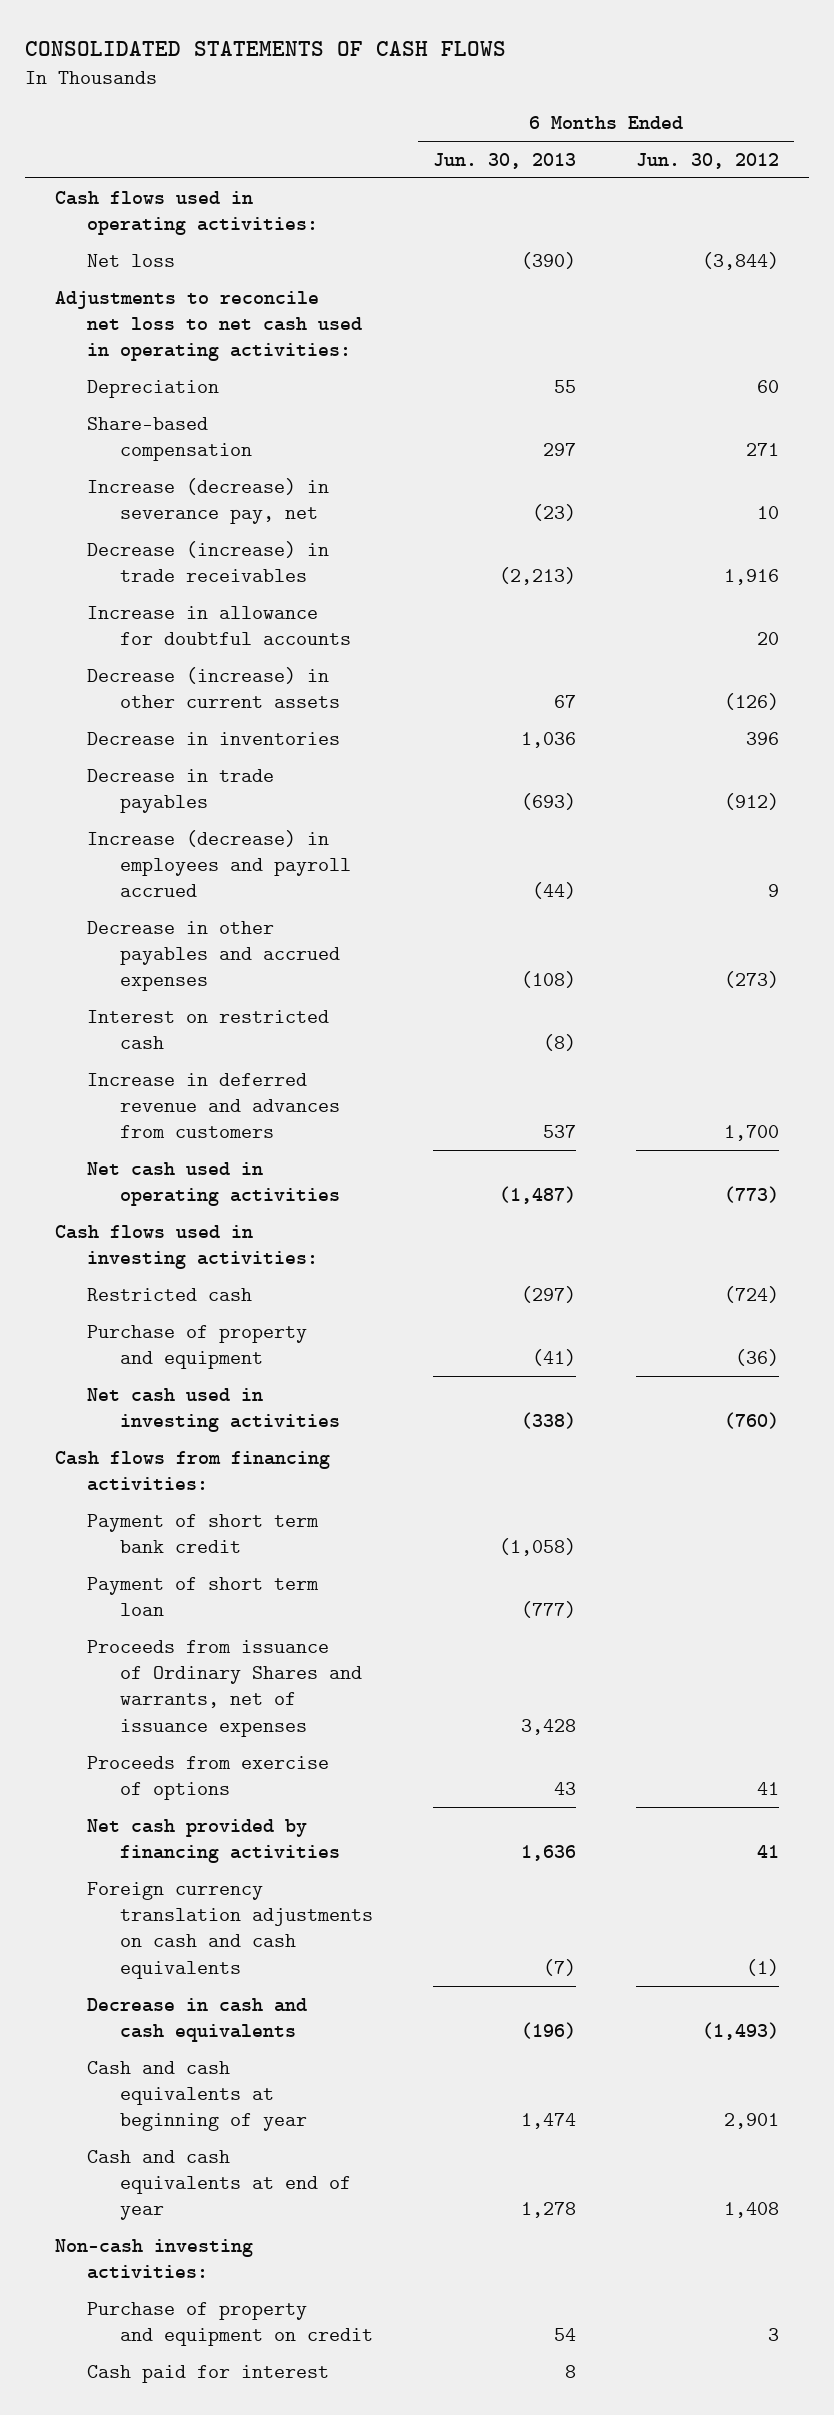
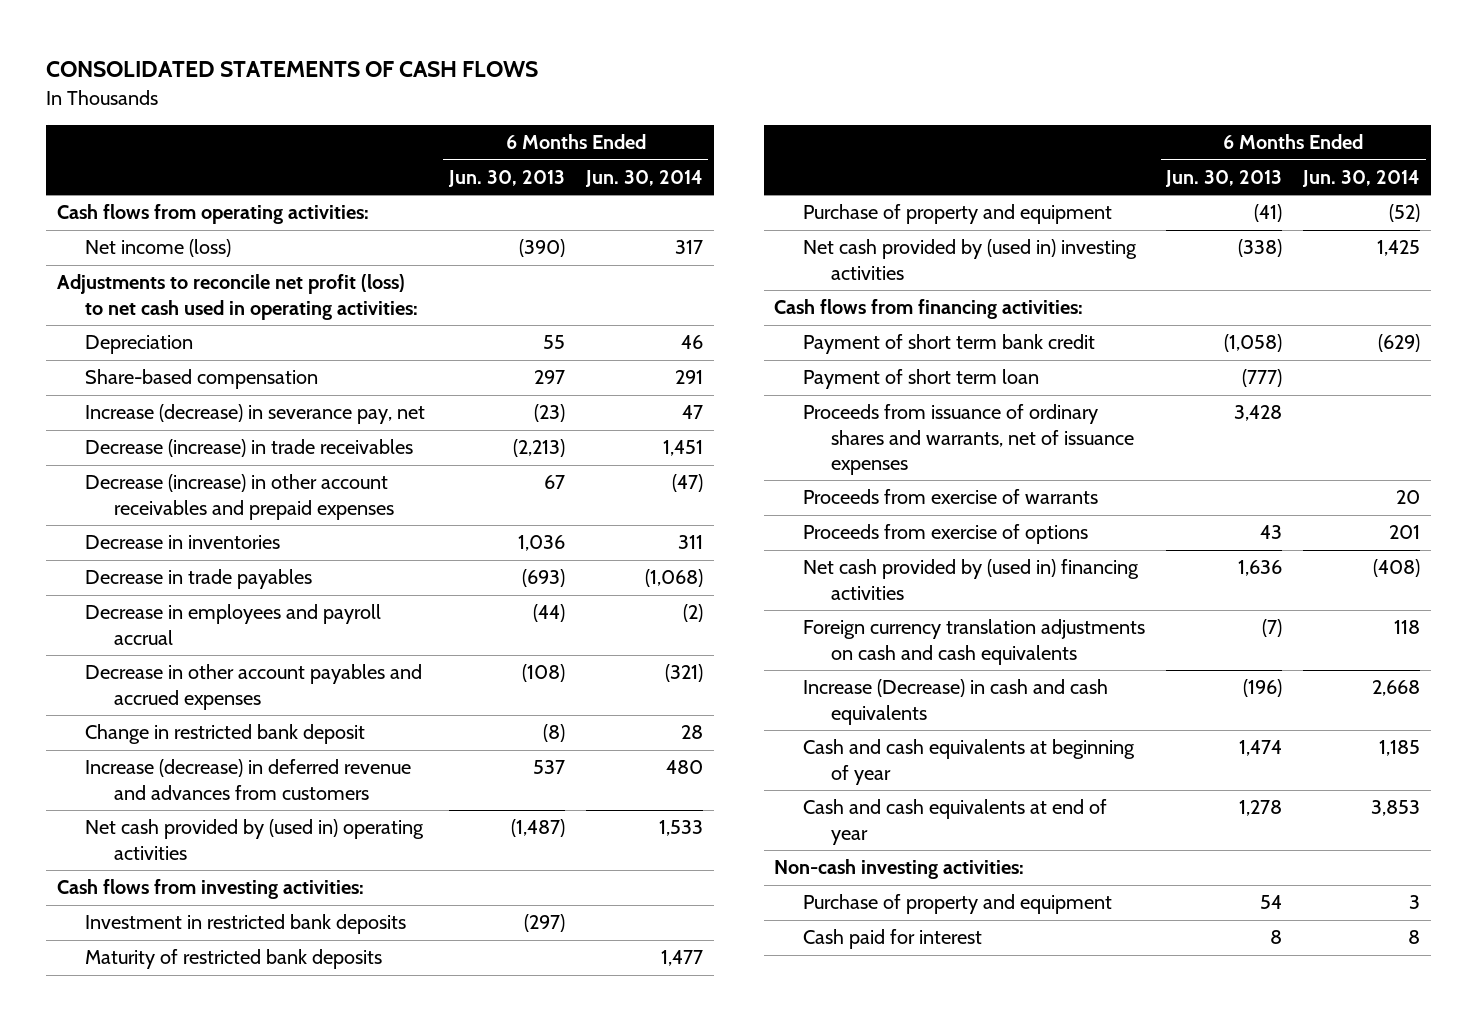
[636,152,780,169] Jun. 30, 2012 -> none
none -> [584,169,703,187] Jun. 30, 2014
[54,190,319,235] Cash flows used in operating activities: -> [56,204,369,225] Cash flows from operating activities:
[87,253,176,267] Net loss -> [85,239,232,258] Net income (loss)
[54,290,363,362] Adjustments to reconcile net loss to net cash used in operating activities: -> [56,274,419,320] Adjustments to reconcile net profit (loss) to net cash used in operating activities:
[87,605,352,645] Increase in allowance for doubtful accounts -> none
[87,666,341,708] Decrease (increase) in other current assets -> [85,474,394,520] Decrease (increase) in other account receivables and prepaid expenses
[87,829,352,898] Increase (decrease) in employees and payroll accrued -> [85,604,382,645] Decrease in employees and payroll accrual
[87,920,341,992] Decrease in other payables and accrued expenses -> [85,664,423,710] Decrease in other account payables and accrued expenses
[87,1009,330,1049] Interest on restricted cash -> [85,724,366,745] Change in restricted bank deposit
[87,1072,341,1139] Increase in deferred revenue and advances from customers -> [85,759,412,800] Increase (decrease) in deferred revenue and advances from customers
[87,1161,341,1206] Net cash used in operating activities -> [85,819,425,860] Net cash provided by (used in) operating activities
[54,1224,319,1269] Cash flows used in investing activities: -> [56,879,364,900] Cash flows from investing activities:
[87,1287,253,1301] Restricted cash -> [85,914,407,935] Investment in restricted bank deposits
none -> [85,949,383,970] Maturity of restricted bank deposits
[87,1387,341,1432] Net cash used in investing activities -> [802,239,1137,280] Net cash provided by (used in) investing activities
[87,1639,363,1737] Proceeds from issuance of Ordinary Shares and warrants, net of issuance expenses -> [802,404,1135,475] Proceeds from issuance of ordinary shares and warrants, net of issuance expenses
none -> [802,489,1098,505] Proceeds from exercise of warrants
[87,1818,341,1863] Net cash provided by financing activities -> [802,559,1139,600] Net cash provided by (used in) financing activities
[87,1997,308,2042] Decrease in cash and cash equivalents -> [802,679,1108,725] Increase (Decrease) in cash and cash equivalents
[87,2301,374,2346] Purchase of property and equipment on credit -> [802,894,1112,915] Purchase of property and equipment

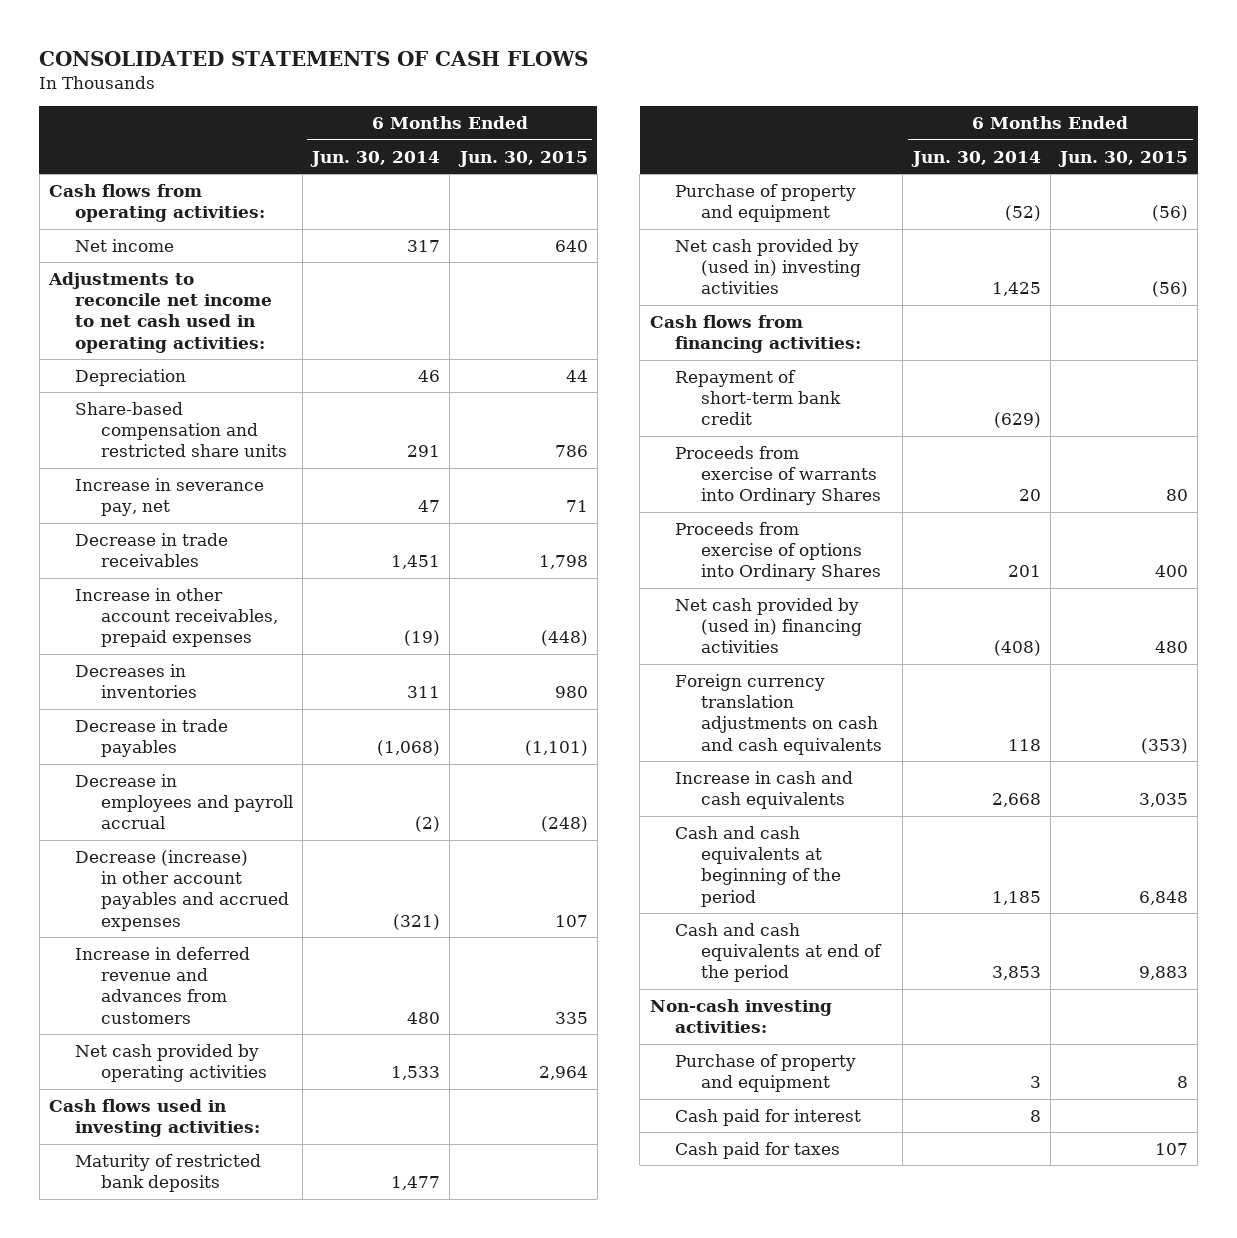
[447,169,565,187] Jun. 30, 2013 -> none
none -> [457,150,588,167] Jun. 30, 2015
[85,239,232,258] Net income (loss) -> [74,238,174,252] Net income
[56,274,419,320] Adjustments to reconcile net profit (loss) to net cash used in operating activities: -> [48,271,272,353] Adjustments to reconcile net income to net cash used in operating activities:
[85,369,319,390] Share-based compensation -> [74,401,287,458] Share-based compensation and restricted share units
[85,404,426,425] Increase (decrease) in severance pay, net -> [74,477,264,517] Increase in severance pay, net
[85,439,414,458] Decrease (increase) in trade receivables -> [74,532,228,568] Decrease in trade receivables
[85,474,394,520] Decrease (increase) in other account receivables and prepaid expenses -> [74,587,278,648] Increase in other account receivables, prepaid expenses
[671,474,703,493] (47) -> [404,630,441,647] (19)
[85,535,281,550] Decrease in inventories -> [74,663,197,699] Decreases in inventories
[85,724,366,745] Change in restricted bank deposit -> none
[85,914,407,935] Investment in restricted bank deposits -> none
[85,664,423,710] Decrease in other account payables and accrued expenses -> [74,849,289,931] Decrease (increase) in other account payables and accrued expenses
[85,759,412,800] Increase (decrease) in deferred revenue and advances from customers -> [74,946,250,1024] Increase in deferred revenue and advances from customers
[85,819,425,860] Net cash provided by (used in) operating activities -> [74,1043,267,1083] Net cash provided by operating activities
[56,879,364,900] Cash flows from investing activities: -> [49,1098,260,1138] Cash flows used in investing activities:
[802,369,1039,390] Payment of short term loan -> none
[802,404,1135,475] Proceeds from issuance of ordinary shares and warrants, net of issuance expenses -> none
[802,334,1095,355] Payment of short term bank credit -> [675,369,842,426] Repayment of short-term bank credit
[802,489,1098,505] Proceeds from exercise of warrants -> [675,445,882,506] Proceeds from exercise of warrants into Ordinary Shares
[802,524,1088,545] Proceeds from exercise of options -> [675,521,882,582] Proceeds from exercise of options into Ordinary Shares
[802,679,1108,725] Increase (Decrease) in cash and cash equivalents -> [675,770,854,810] Increase in cash and cash equivalents
[802,739,1135,785] Cash and cash equivalents at beginning of year -> [675,825,842,907] Cash and cash equivalents at beginning of the period
[802,799,1107,845] Cash and cash equivalents at end of year -> [675,922,883,983] Cash and cash equivalents at end of the period
none -> [675,1141,841,1159] Cash paid for taxes

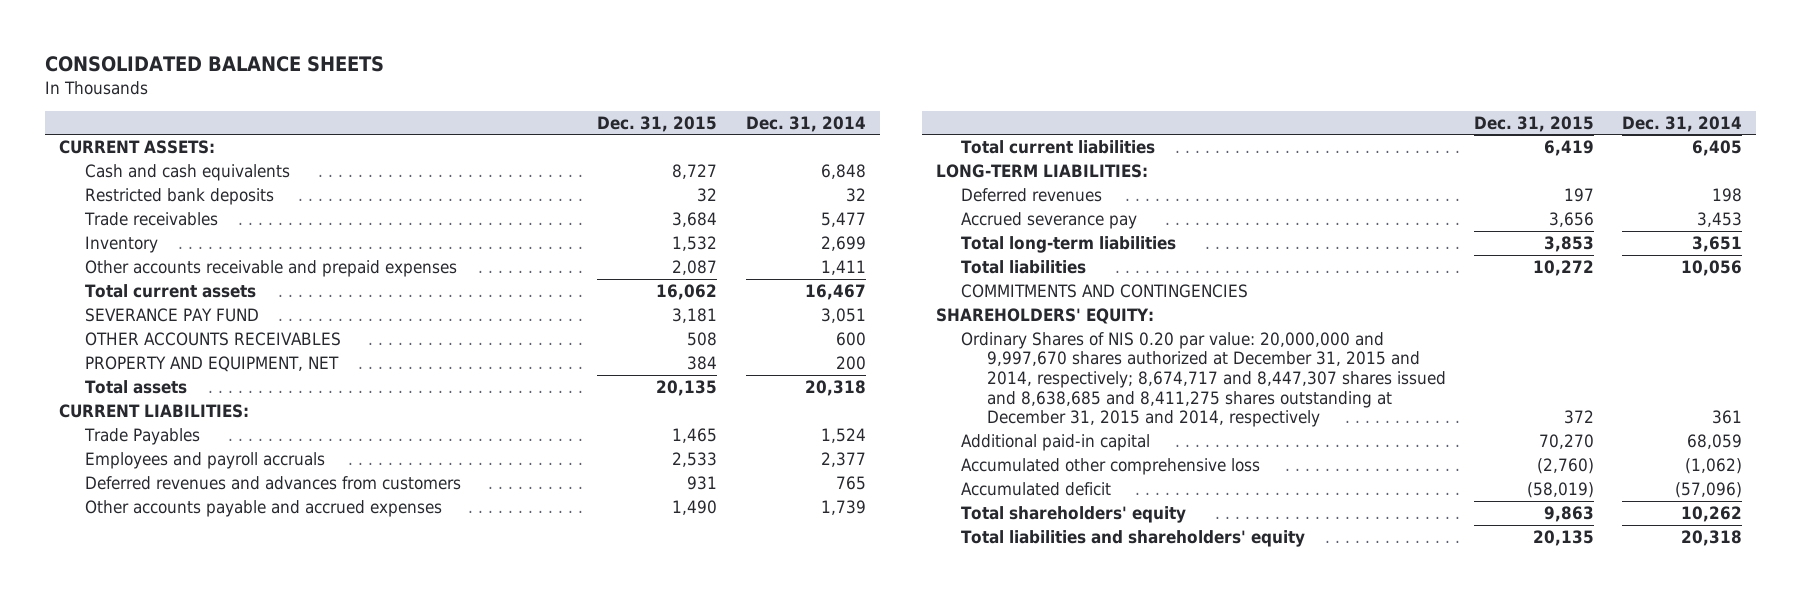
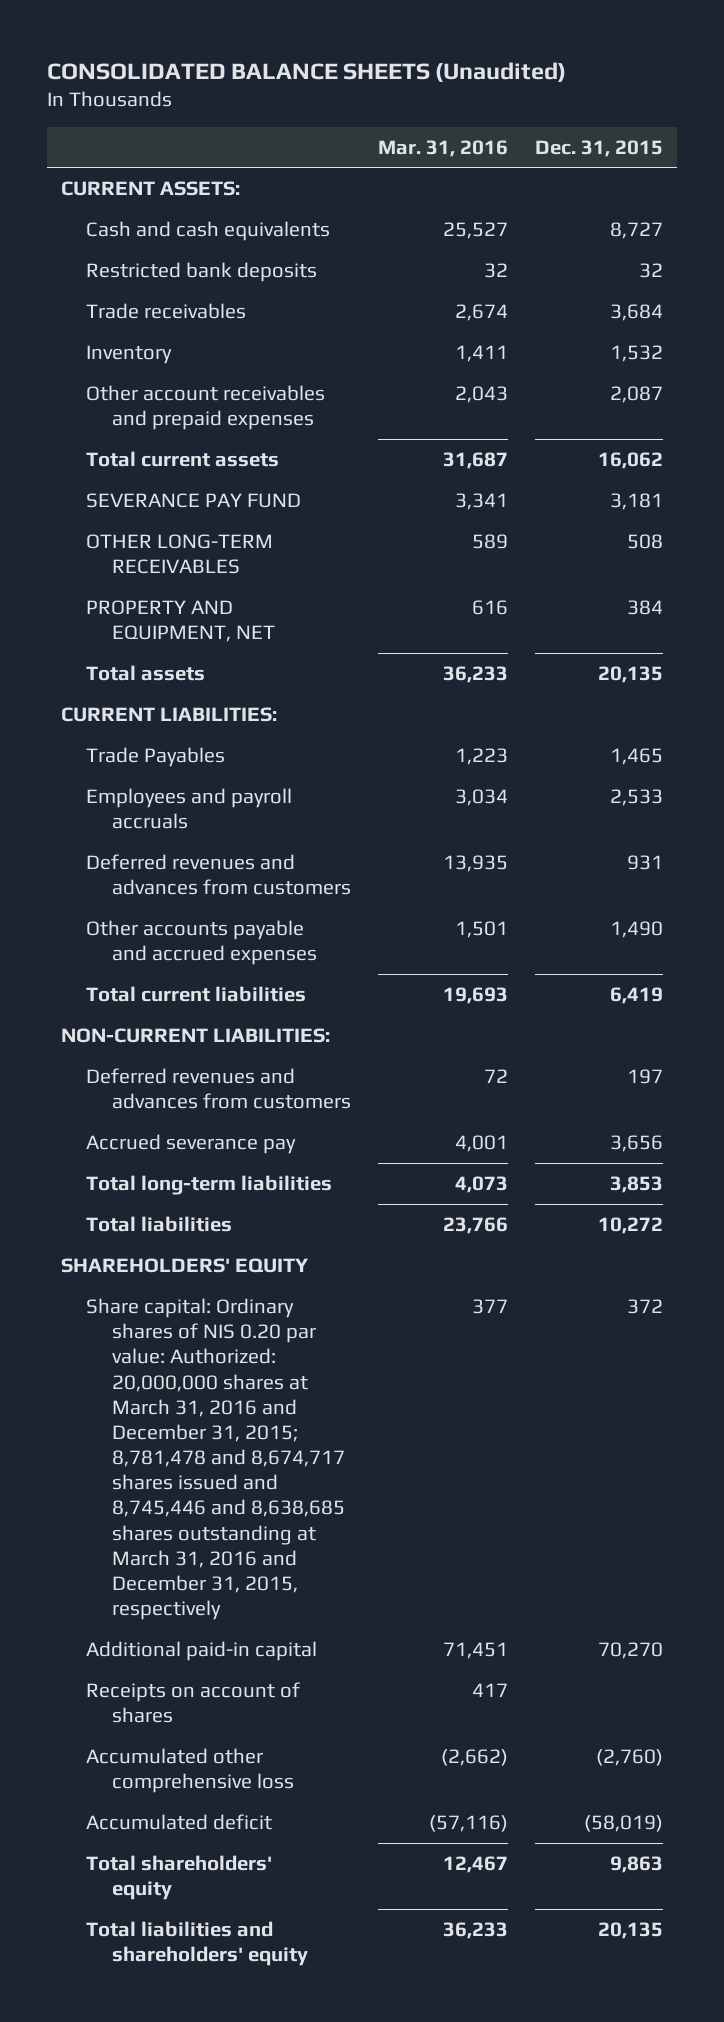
[45,56,385,73] CONSOLIDATED BALANCE SHEETS -> [47,61,567,82] CONSOLIDATED BALANCE SHEETS (Unaudited)
[745,115,866,132] Dec. 31, 2014 -> none
none -> [377,139,508,157] Mar. 31, 2016
[84,259,457,277] Other accounts receivable and prepaid expenses -> [86,384,326,431] Other account receivables and prepaid expenses
[84,331,341,346] OTHER ACCOUNTS RECEIVABLES -> [86,533,274,575] OTHER LONG-TERM RECEIVABLES
[935,163,1148,178] LONG-TERM LIABILITIES: -> [60,1027,330,1043] NON-CURRENT LIABILITIES:
[961,187,1103,202] Deferred revenues -> [86,1067,351,1110] Deferred revenues and advances from customers
[961,283,1249,298] COMMITMENTS AND CONTINGENCIES -> none
[935,307,1154,324] SHAREHOLDERS' EQUITY: -> [60,1257,309,1273] SHAREHOLDERS' EQUITY
[961,331,1446,428] Ordinary Shares of NIS 0.20 par value: 20,000,000 and 9,997,670 shares authorized at December 31, 2015 and 2014, respectively; 8,674,717 and 8,447,307 shares issued and 8,638,685 and 8,411,275 shares outstanding at December 31, 2015 and 2014, respectively -> [86,1297,345,1621] Share capital: Ordinary shares of NIS 0.20 par value: Authorized: 20,000,000 shares at March 31, 2016 and December 31, 2015; 8,781,478 and 8,674,717 shares issued and 8,745,446 and 8,638,685 shares outstanding at March 31, 2016 and December 31, 2015, respectively
none -> [86,1681,301,1724] Receipts on account of shares

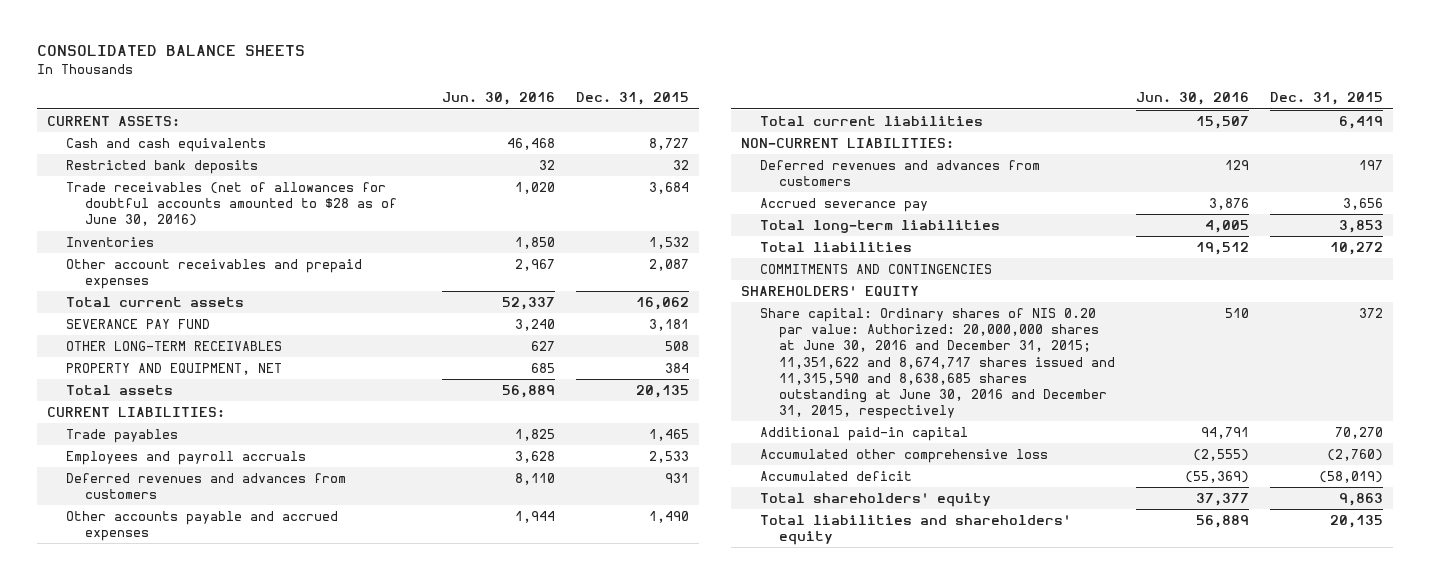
[47,61,567,82] CONSOLIDATED BALANCE SHEETS (Unaudited) -> [36,45,305,57] CONSOLIDATED BALANCE SHEETS
[377,139,508,157] Mar. 31, 2016 -> none
none -> [441,92,555,106] Jun. 30, 2016
[86,302,247,319] Trade receivables -> [65,181,397,227] Trade receivables (net of allowances for doubtful accounts amounted to $28 as of June 30, 2016)
[86,344,173,364] Inventory -> [65,236,154,247] Inventories
[86,746,226,767] Trade Payables -> [65,428,178,443] Trade payables
none -> [760,263,993,274] COMMITMENTS AND CONTINGENCIES
[86,1297,345,1621] Share capital: Ordinary shares of NIS 0.20 par value: Authorized: 20,000,000 shares at March 31, 2016 and December 31, 2015; 8,781,478 and 8,674,717 shares issued and 8,745,446 and 8,638,685 shares outstanding at March 31, 2016 and December 31, 2015, respectively -> [760,307,1116,420] Share capital: Ordinary shares of NIS 0.20 par value: Authorized: 20,000,000 shares at June 30, 2016 and December 31, 2015; 11,351,622 and 8,674,717 shares issued and 11,315,590 and 8,638,685 shares outstanding at June 30, 2016 and December 31, 2015, respectively
[86,1681,301,1724] Receipts on account of shares -> none

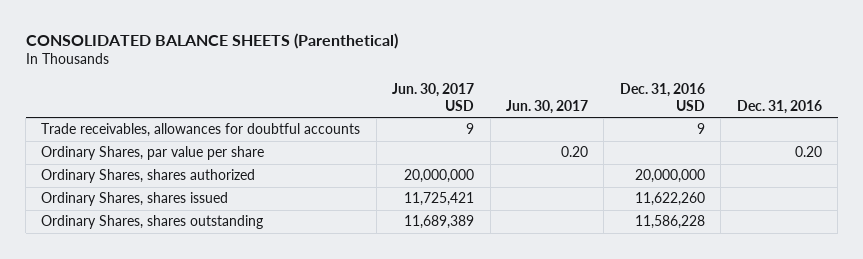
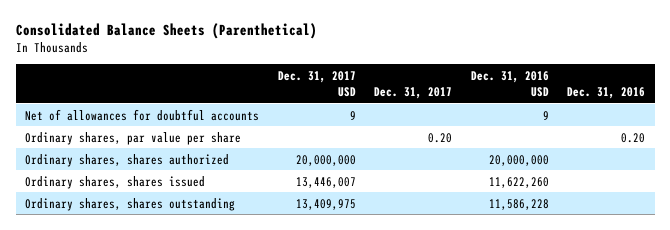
[25,33,398,50] CONSOLIDATED BALANCE SHEETS (Parenthetical) -> [15,23,317,40] Consolidated Balance Sheets (Parenthetical)
[392,83,475,111] Jun. 30, 2017 USD -> none
[506,99,589,114] Jun. 30, 2017 -> none
none -> [277,71,356,97] Dec. 31, 2017 USD
none -> [374,86,453,99] Dec. 31, 2017
[41,123,361,138] Trade receivables, allowances for doubtful accounts -> [24,108,259,121] Net of allowances for doubtful accounts
[41,146,265,161] Ordinary Shares, par value per share -> [24,131,241,145] Ordinary shares, par value per share
[41,169,256,184] Ordinary Shares, shares authorized -> [24,153,229,167] Ordinary shares, shares authorized
[41,192,229,207] Ordinary Shares, shares issued -> [24,175,205,189] Ordinary shares, shares issued
[41,215,264,230] Ordinary Shares, shares outstanding -> [24,197,235,211] Ordinary shares, shares outstanding

